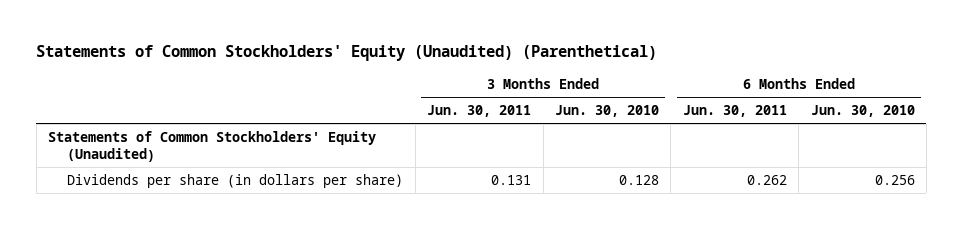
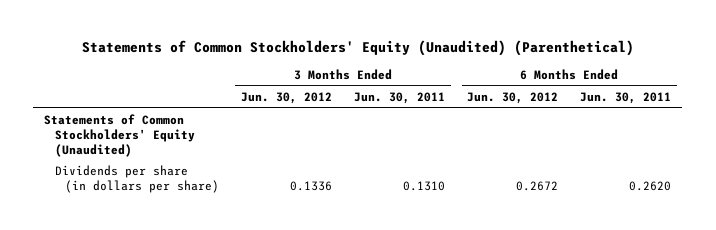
[555,105,660,118] Jun. 30, 2010 -> none
[810,105,915,118] Jun. 30, 2010 -> none
none -> [240,92,332,105] Jun. 30, 2012
none -> [467,92,559,105] Jun. 30, 2012
[491,175,532,186] 0.131 -> [402,180,445,191] 0.1310
[746,175,787,186] 0.262 -> [629,180,672,191] 0.2620

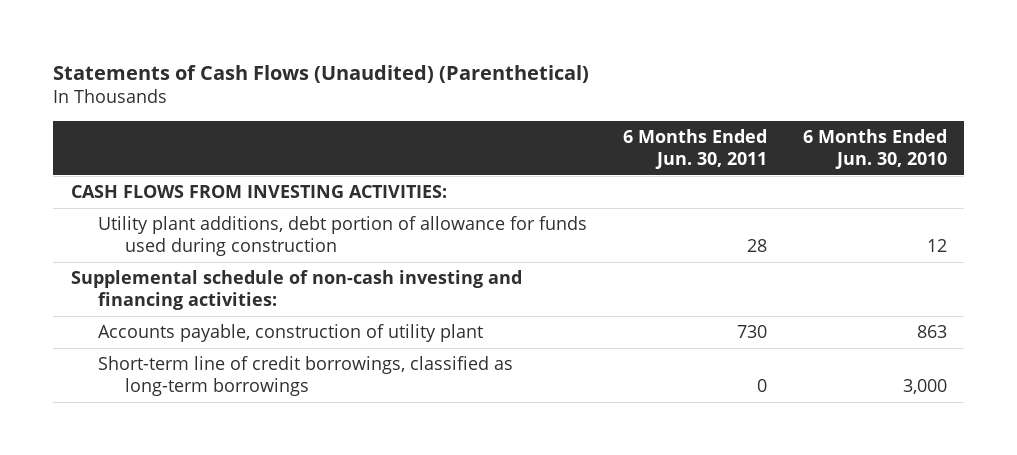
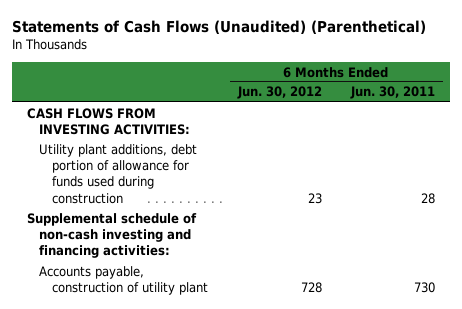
[802,129,947,170] 6 Months Ended Jun. 30, 2010 -> none
none -> [236,86,322,100] Jun. 30, 2012
[97,356,513,397] Short-term line of credit borrowings, classified as long-term borrowings -> none

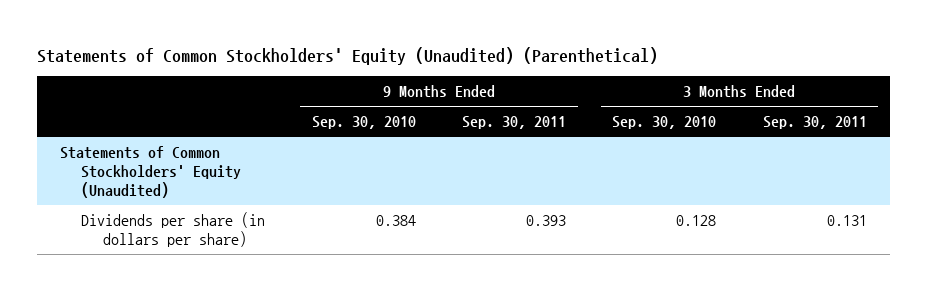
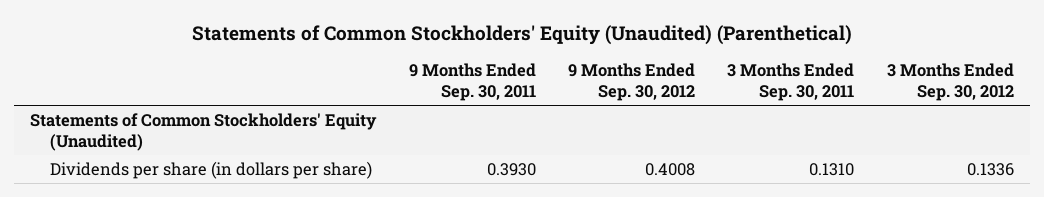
[311,116,416,130] Sep. 30, 2010 -> none
[612,116,717,130] Sep. 30, 2010 -> none
none -> [567,63,695,102] 9 Months Ended Sep. 30, 2012
none -> [886,63,1014,102] 3 Months Ended Sep. 30, 2012
[525,214,566,226] 0.393 -> [486,163,536,177] 0.3930
[826,214,867,226] 0.131 -> [809,163,855,177] 0.1310

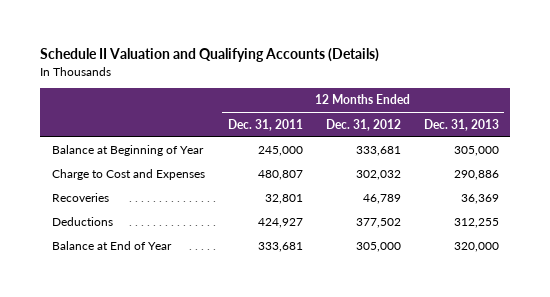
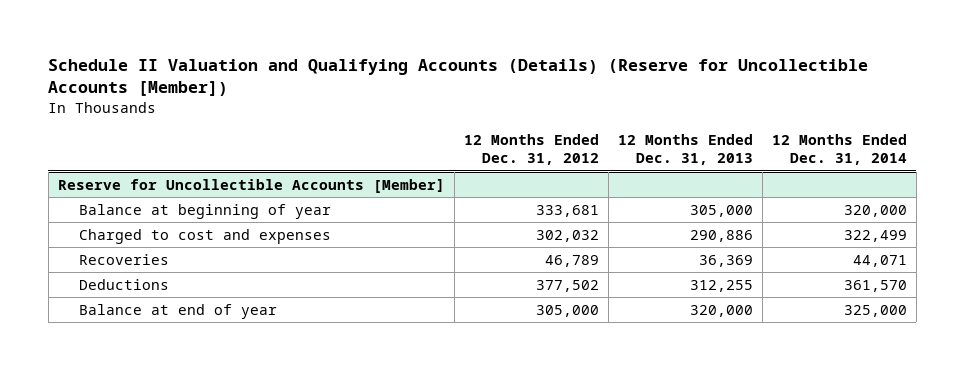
[40,48,380,63] Schedule II Valuation and Qualifying Accounts (Details) -> [48,58,869,97] Schedule II Valuation and Qualifying Accounts (Details) (Reserve for Uncollectible Accounts [Member])
[227,118,303,131] Dec. 31, 2011 -> none
none -> [771,134,907,166] 12 Months Ended Dec. 31, 2014
none -> [57,178,445,193] Reserve for Uncollectible Accounts [Member]
[51,144,204,156] Balance at Beginning of Year -> [79,203,332,219] Balance at beginning of year
[51,168,205,180] Charge to Cost and Expenses -> [79,228,332,244] Charged to cost and expenses
[51,240,172,250] Balance at End of Year -> [79,303,278,319] Balance at end of year

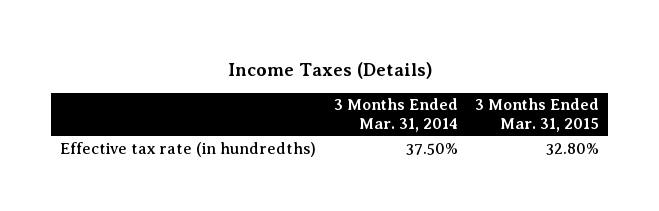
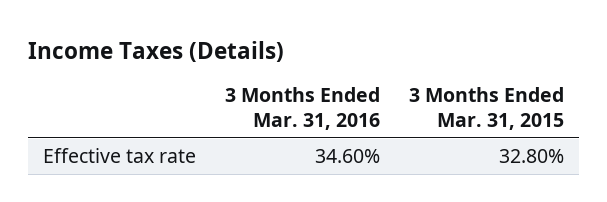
[333,98,458,133] 3 Months Ended Mar. 31, 2014 -> none
none -> [224,87,380,131] 3 Months Ended Mar. 31, 2016
[60,141,317,157] Effective tax rate (in hundredths) -> [42,148,196,164] Effective tax rate

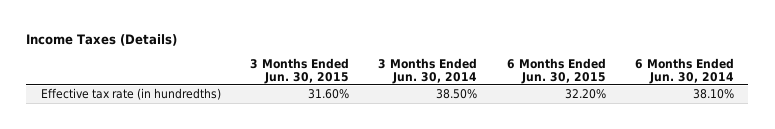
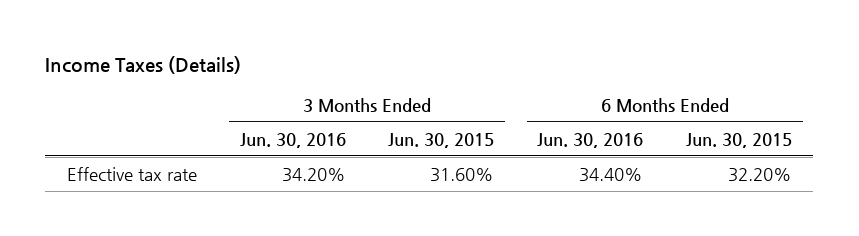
[378,57,478,84] 3 Months Ended Jun. 30, 2014 -> none
[634,57,734,84] 6 Months Ended Jun. 30, 2014 -> none
none -> [239,132,346,148] Jun. 30, 2016
none -> [537,132,644,148] Jun. 30, 2016
[41,88,222,101] Effective tax rate (in hundredths) -> [66,166,197,181] Effective tax rate

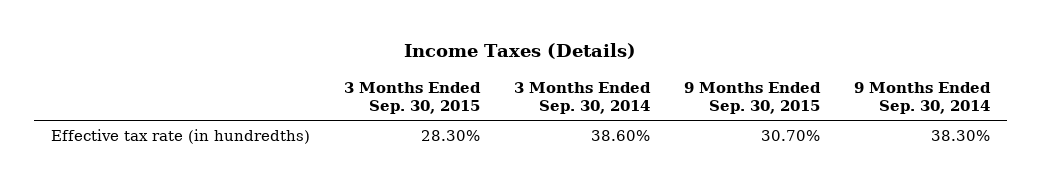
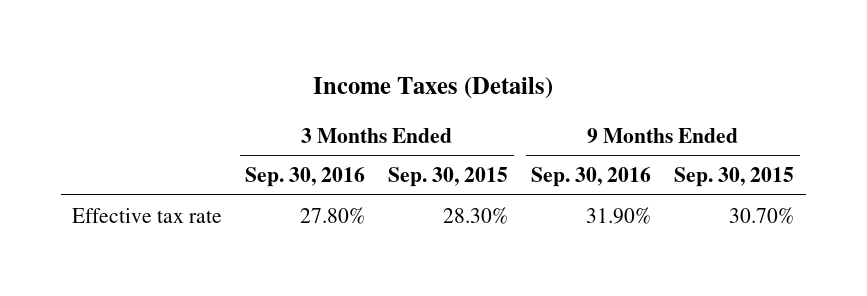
[513,81,651,114] 3 Months Ended Sep. 30, 2014 -> none
[854,81,992,114] 9 Months Ended Sep. 30, 2014 -> none
none -> [245,166,366,187] Sep. 30, 2016
none -> [531,166,652,187] Sep. 30, 2016
[50,129,310,145] Effective tax rate (in hundredths) -> [72,207,223,223] Effective tax rate

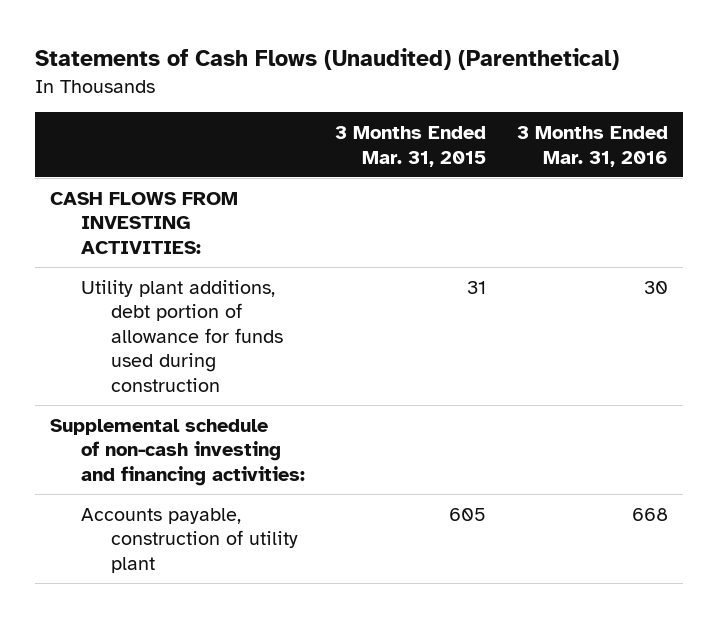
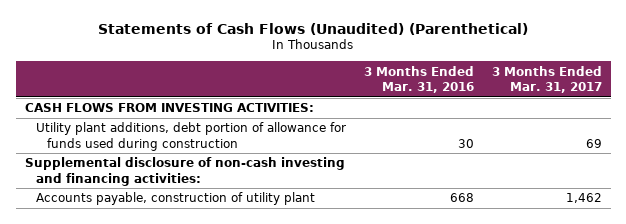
[335,126,487,167] 3 Months Ended Mar. 31, 2015 -> none
none -> [491,65,602,93] 3 Months Ended Mar. 31, 2017
[50,418,305,486] Supplemental schedule of non-cash investing and financing activities: -> [24,157,345,186] Supplemental disclosure of non-cash investing and financing activities:

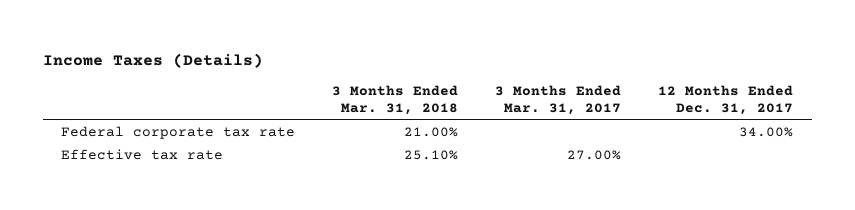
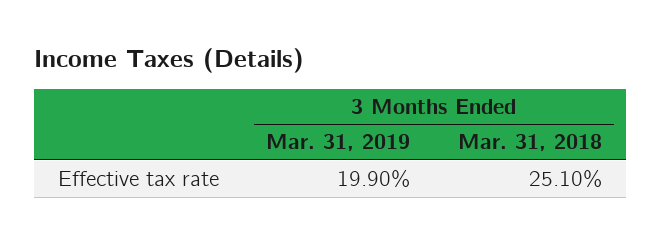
[495,85,622,116] 3 Months Ended Mar. 31, 2017 -> none
[658,85,794,116] 12 Months Ended Dec. 31, 2017 -> none
none -> [266,134,411,152] Mar. 31, 2019
[61,126,296,140] Federal corporate tax rate -> none

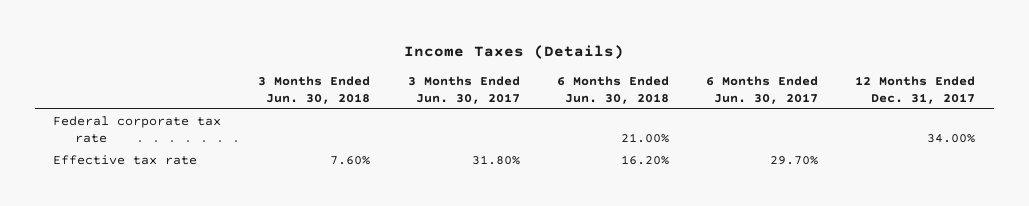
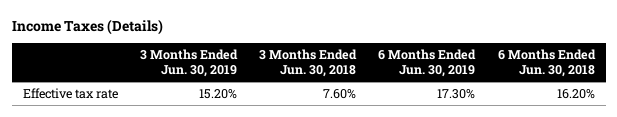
[407,75,520,104] 3 Months Ended Jun. 30, 2017 -> none
[706,75,819,104] 6 Months Ended Jun. 30, 2017 -> none
[855,75,976,104] 12 Months Ended Dec. 31, 2017 -> none
none -> [139,48,238,78] 3 Months Ended Jun. 30, 2019
none -> [378,48,477,78] 6 Months Ended Jun. 30, 2019
[53,116,222,144] Federal corporate tax rate -> none

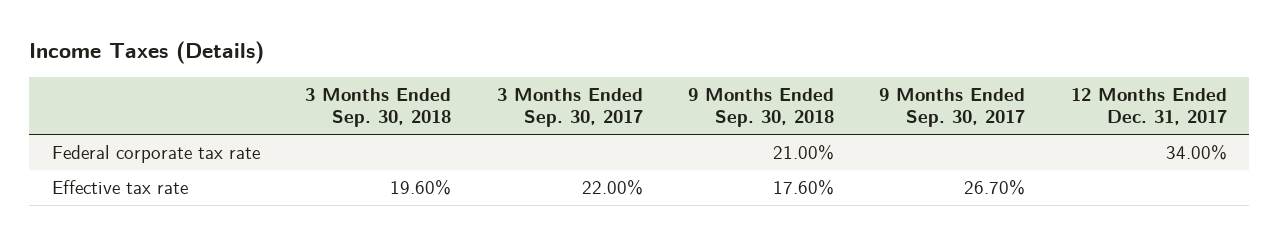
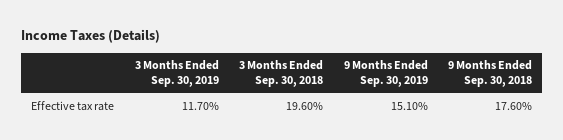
[496,88,643,128] 3 Months Ended Sep. 30, 2017 -> none
[879,88,1026,128] 9 Months Ended Sep. 30, 2017 -> none
[1070,88,1227,126] 12 Months Ended Dec. 31, 2017 -> none
none -> [134,59,219,88] 3 Months Ended Sep. 30, 2019
none -> [343,59,428,88] 9 Months Ended Sep. 30, 2019
[51,144,260,163] Federal corporate tax rate -> none

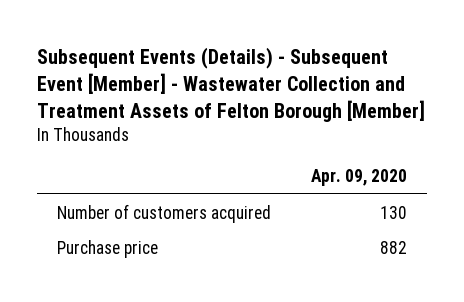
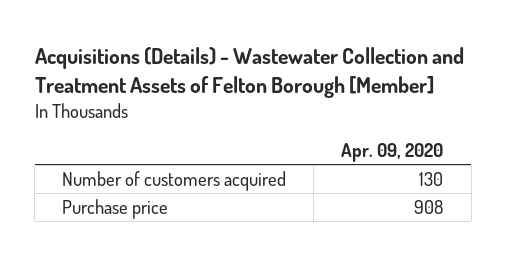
[36,46,425,122] Subsequent Events (Details) - Subsequent Event [Member] - Wastewater Collection and Treatment Assets of Felton Borough [Member] -> [34,46,464,98] Acquisitions (Details) - Wastewater Collection and Treatment Assets of Felton Borough [Member]
[379,240,407,254] 882 -> [414,199,444,214] 908

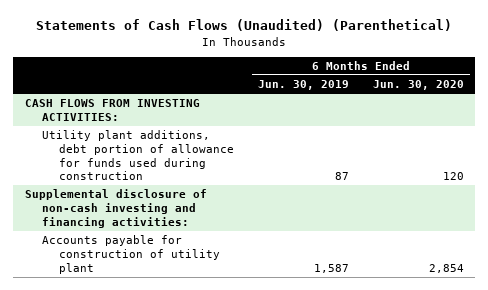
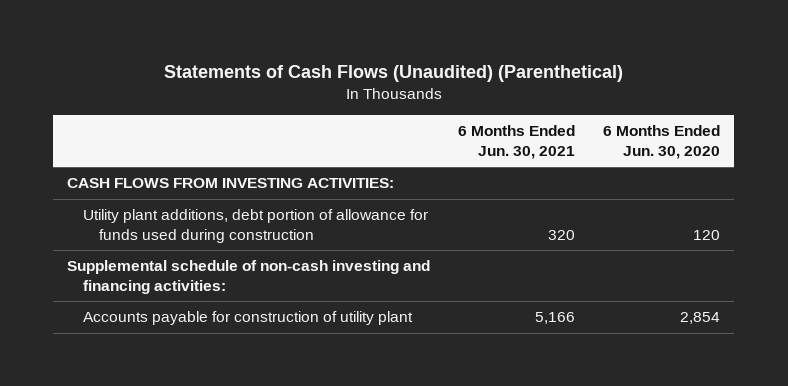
[258,80,350,91] Jun. 30, 2019 -> none
none -> [458,124,576,159] 6 Months Ended Jun. 30, 2021
[24,189,207,228] Supplemental disclosure of non-cash investing and financing activities: -> [67,260,431,295] Supplemental schedule of non-cash investing and financing activities:

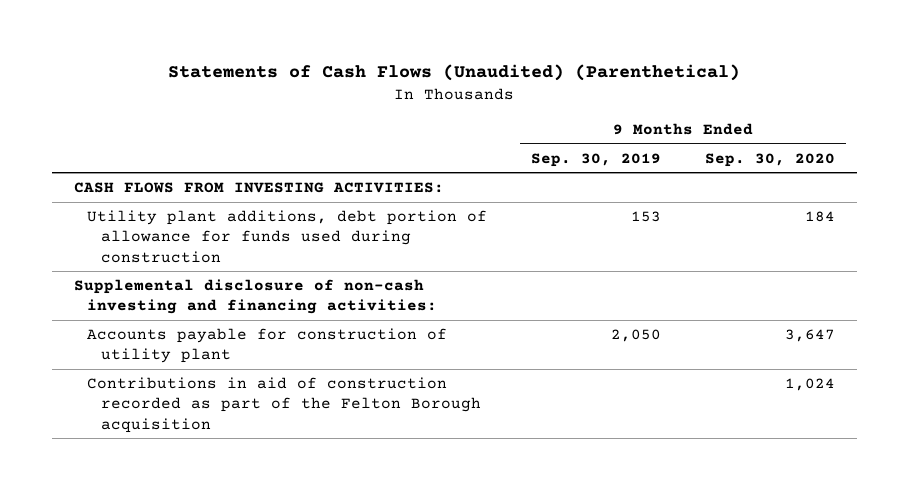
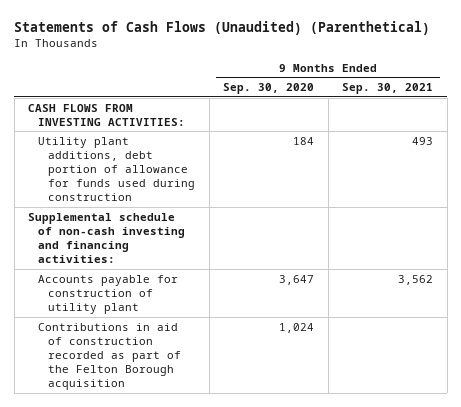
[531,152,662,167] Sep. 30, 2019 -> none
none -> [342,83,434,95] Sep. 30, 2021
[73,279,438,315] Supplemental disclosure of non-cash investing and financing activities: -> [28,212,186,263] Supplemental schedule of non-cash investing and financing activities:

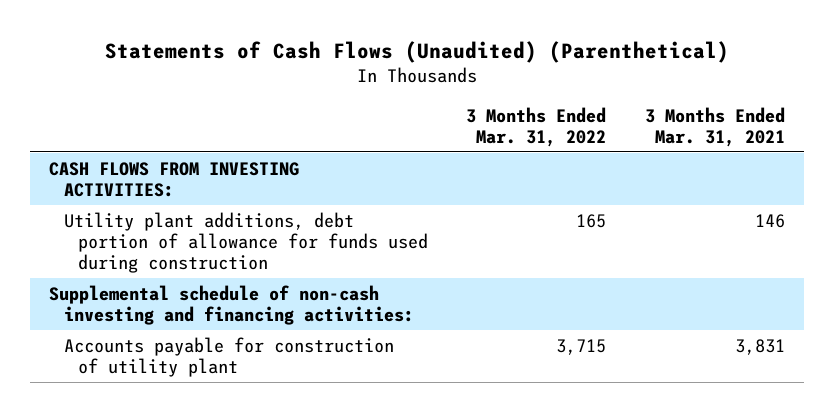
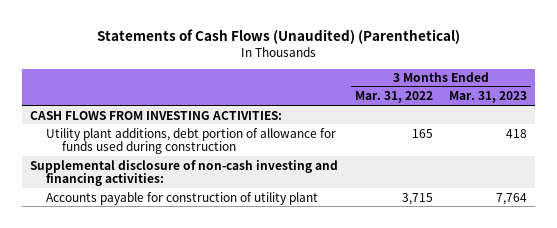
[644,106,785,147] 3 Months Ended Mar. 31, 2021 -> none
none -> [449,91,528,104] Mar. 31, 2023
[49,284,414,325] Supplemental schedule of non-cash investing and financing activities: -> [30,159,339,187] Supplemental disclosure of non-cash investing and financing activities:

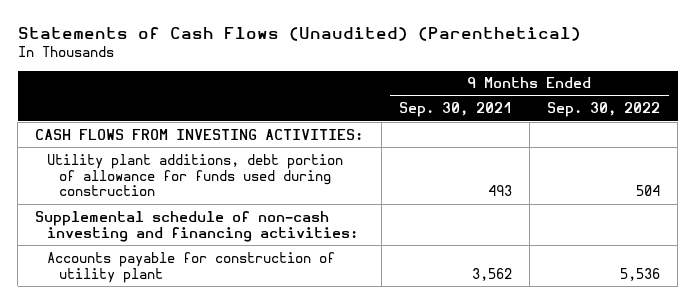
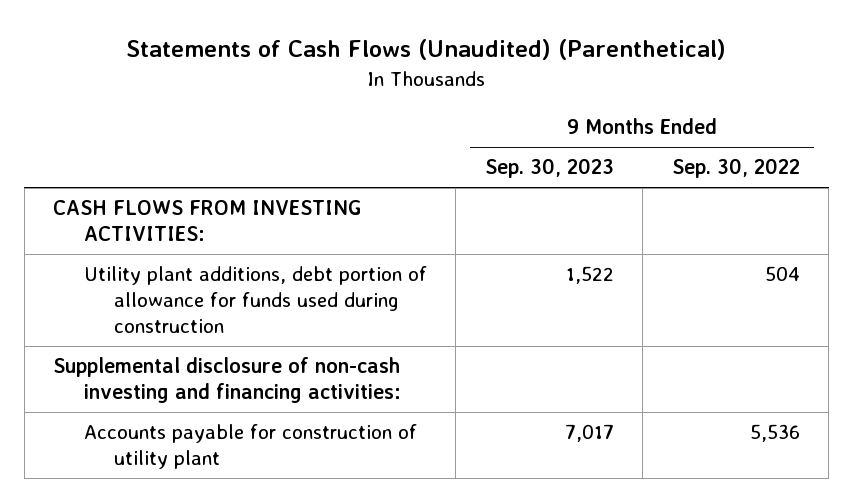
[398,102,512,118] Sep. 30, 2021 -> none
none -> [484,158,614,179] Sep. 30, 2023
[35,210,359,242] Supplemental schedule of non-cash investing and financing activities: -> [53,357,401,404] Supplemental disclosure of non-cash investing and financing activities:

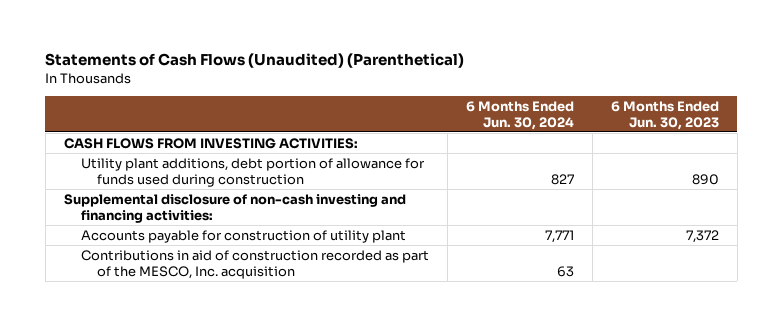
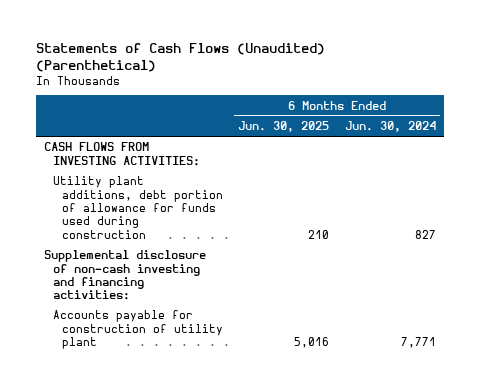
[610,100,719,130] 6 Months Ended Jun. 30, 2023 -> none
none -> [238,121,330,133] Jun. 30, 2025
[80,249,429,279] Contributions in aid of construction recorded as part of the MESCO, Inc. acquisition -> none

